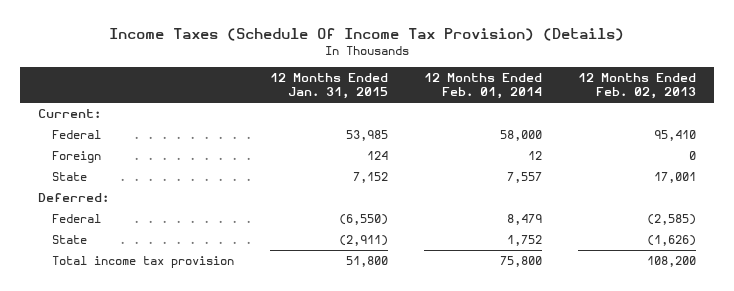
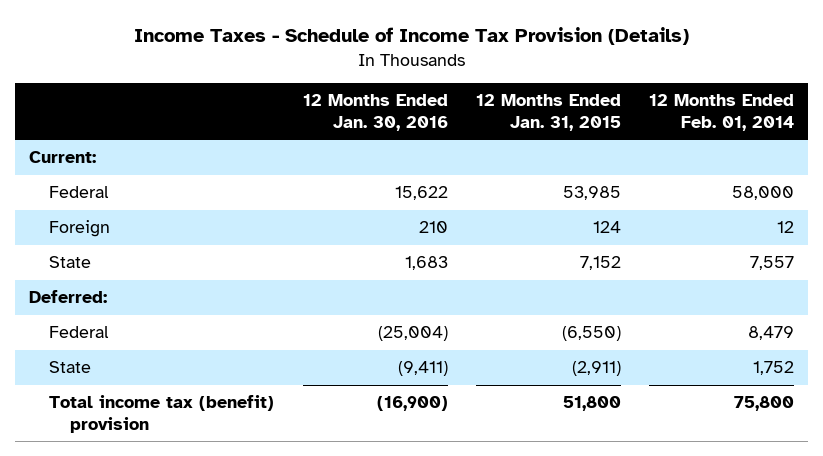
[108,27,624,41] Income Taxes (Schedule Of Income Tax Provision) (Details) -> [133,27,689,46] Income Taxes - Schedule of Income Tax Provision (Details)
[577,72,696,100] 12 Months Ended Feb. 02, 2013 -> none
none -> [302,94,448,131] 12 Months Ended Jan. 30, 2016
[51,255,234,268] Total income tax provision -> [49,395,275,433] Total income tax (benefit) provision

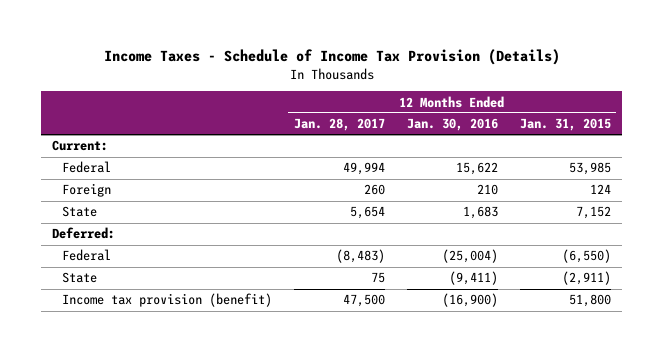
[649,94,795,131] 12 Months Ended Feb. 01, 2014 -> none
none -> [293,118,385,132] Jan. 28, 2017
[49,395,275,433] Total income tax (benefit) provision -> [61,293,272,308] Income tax provision (benefit)

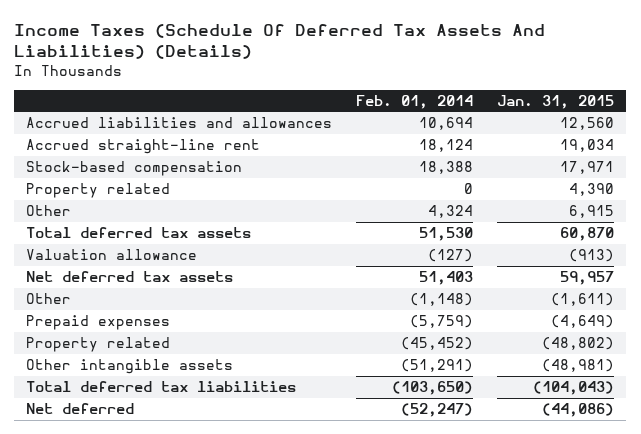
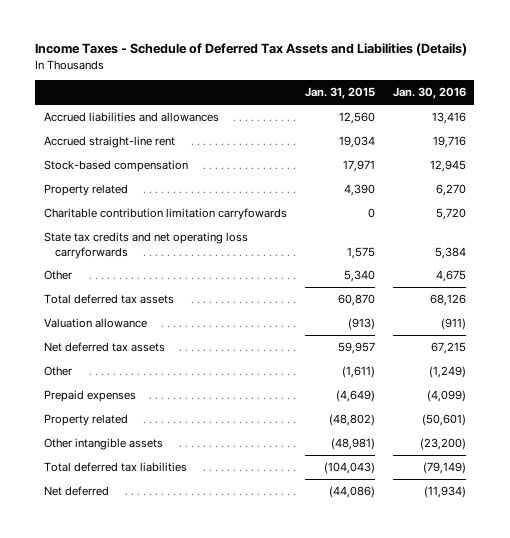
[14,23,546,60] Income Taxes (Schedule Of Deferred Tax Assets And Liabilities) (Details) -> [35,43,468,57] Income Taxes - Schedule of Deferred Tax Assets and Liabilities (Details)
[356,94,474,109] Feb. 01, 2014 -> none
none -> [392,87,466,100] Jan. 30, 2016
none -> [44,207,288,220] Charitable contribution limitation carryfowards
none -> [44,231,249,259] State tax credits and net operating loss carryforwards
[569,205,615,219] 6,915 -> [343,269,375,282] 5,340

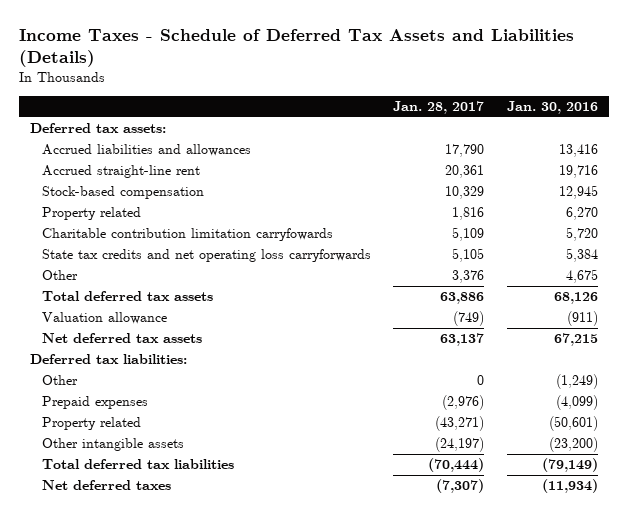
[304,87,375,100] Jan. 31, 2015 -> none
none -> [393,101,485,115] Jan. 28, 2017
none -> [29,123,166,134] Deferred tax assets:
none -> [29,354,187,365] Deferred tax liabilities:
[44,485,110,496] Net deferred -> [41,480,171,491] Net deferred taxes

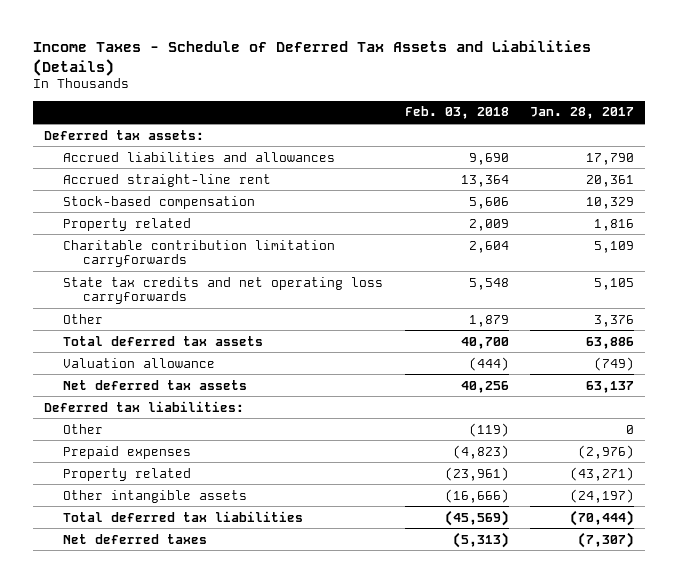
[506,101,598,115] Jan. 30, 2016 -> none
none -> [404,106,509,120] Feb. 03, 2018
[41,228,333,242] Charitable contribution limitation carryfowards -> [63,239,336,267] Charitable contribution limitation carryforwards

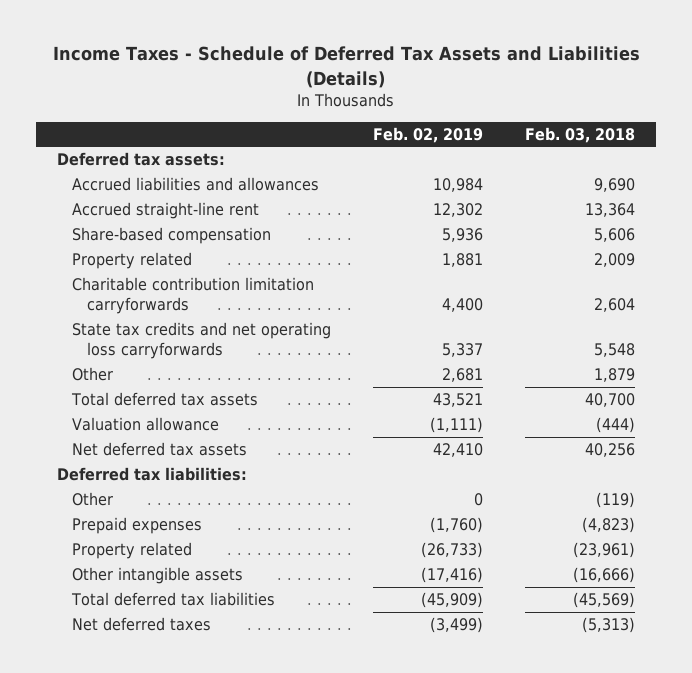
[530,107,635,120] Jan. 28, 2017 -> none
none -> [372,126,483,143] Feb. 02, 2019
[63,195,256,209] Stock-based compensation -> [71,227,271,245] Share-based compensation

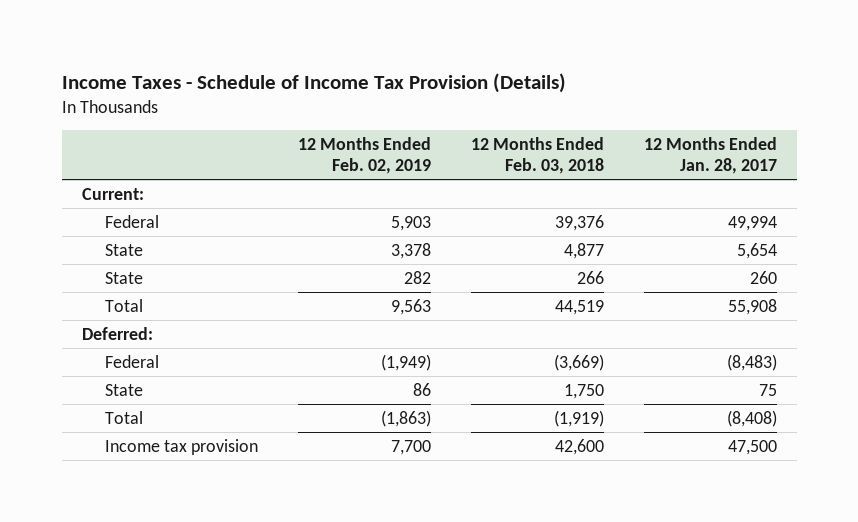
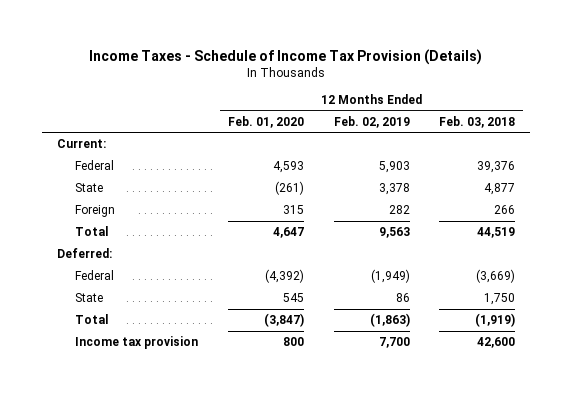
[643,137,777,174] 12 Months Ended Jan. 28, 2017 -> none
none -> [227,116,304,129] Feb. 01, 2020
[104,271,143,284] State -> [74,205,115,218] Foreign

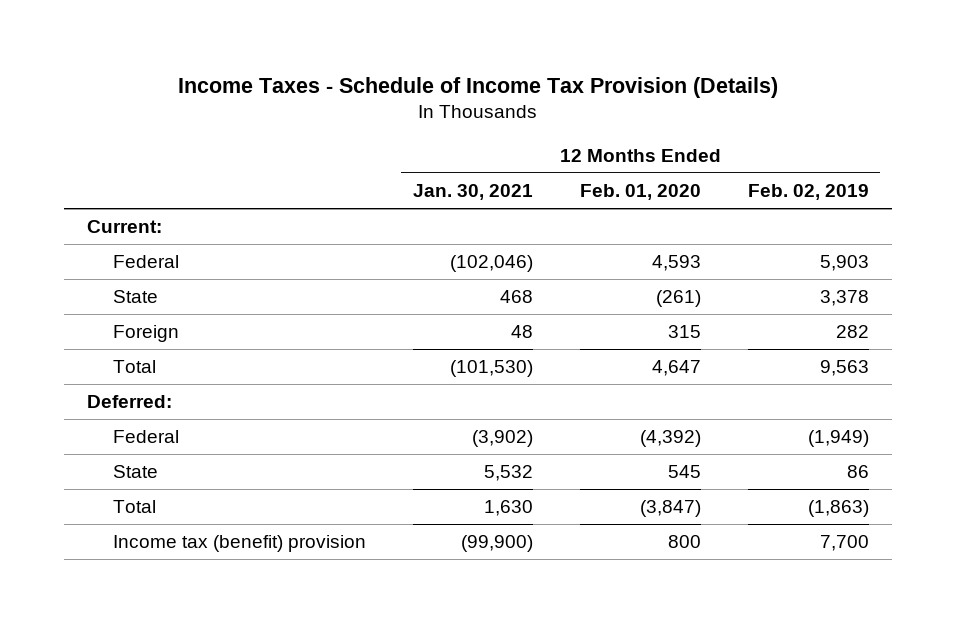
[439,116,516,129] Feb. 03, 2018 -> none
none -> [412,184,533,201] Jan. 30, 2021
[74,336,198,350] Income tax provision -> [112,535,366,553] Income tax (benefit) provision

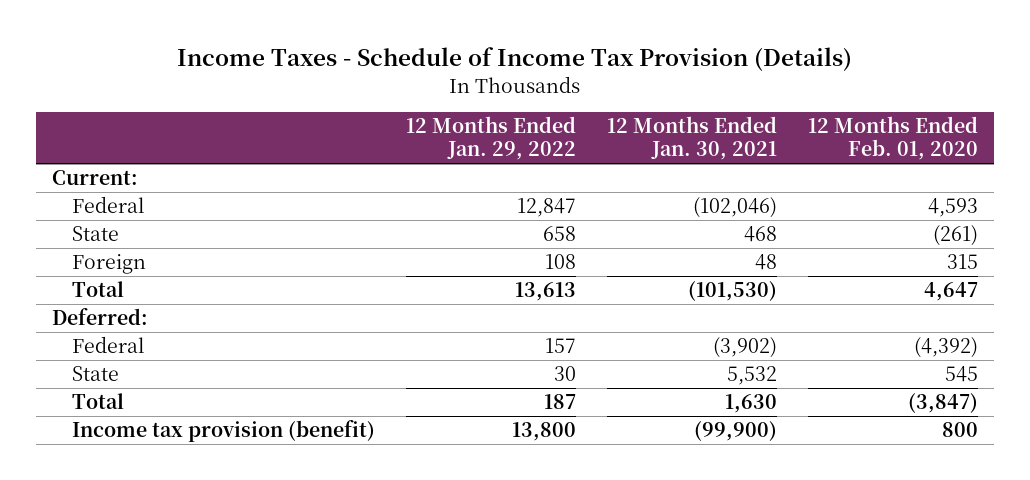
[747,184,869,201] Feb. 02, 2019 -> none
none -> [405,116,576,161] 12 Months Ended Jan. 29, 2022
[112,535,366,553] Income tax (benefit) provision -> [71,420,375,443] Income tax provision (benefit)

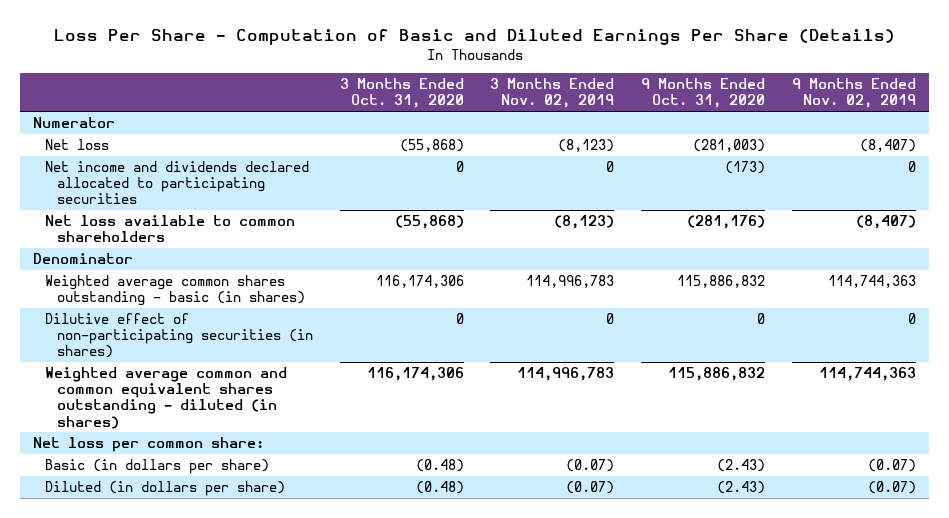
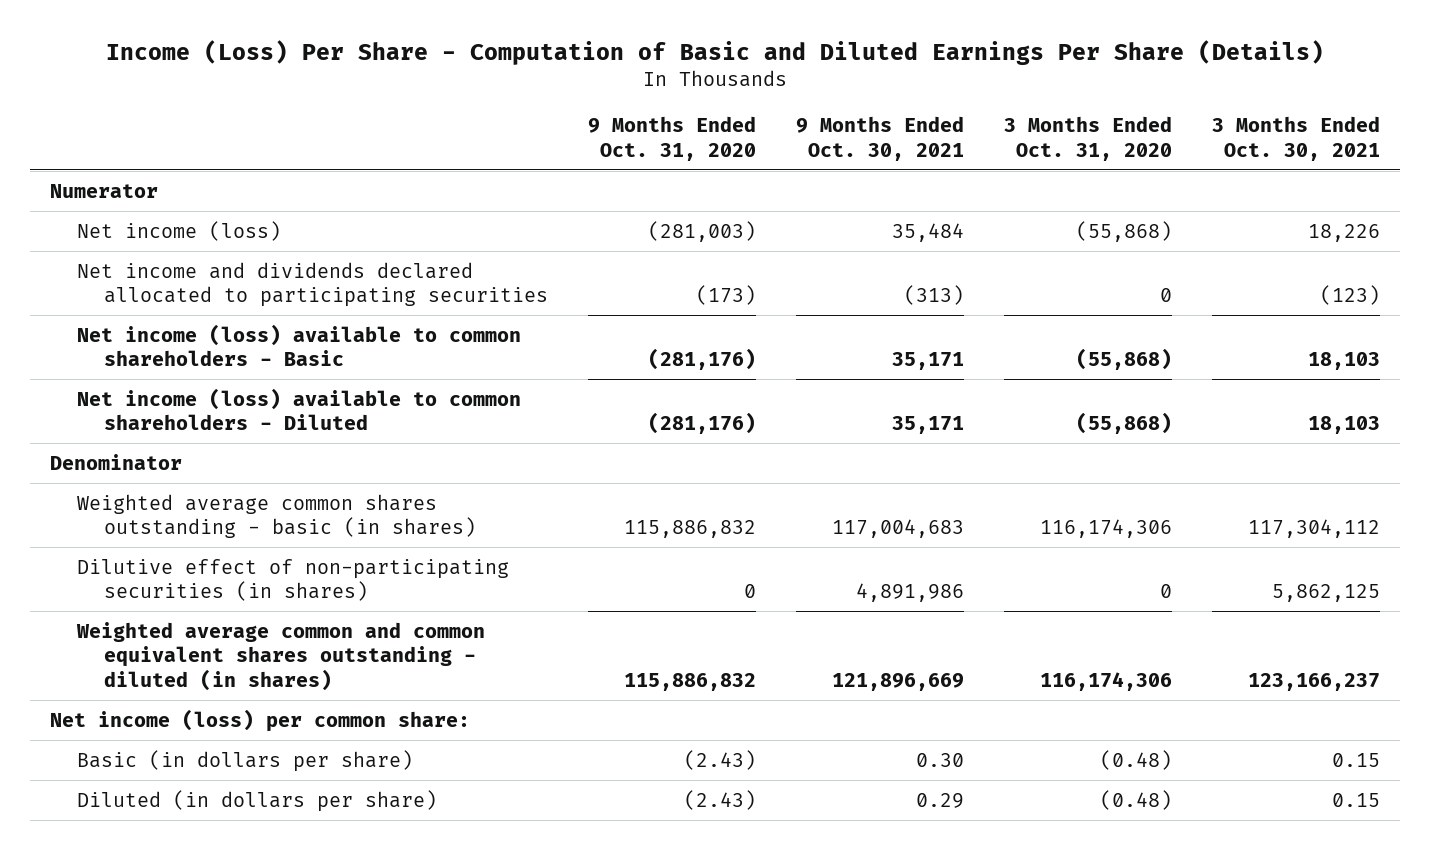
[53,29,895,46] Loss Per Share - Computation of Basic and Diluted Earnings Per Share (Details) -> [105,39,1324,65] Income (Loss) Per Share - Computation of Basic and Diluted Earnings Per Share (Details)
[490,78,615,109] 3 Months Ended Nov. 02, 2019 -> none
[791,78,916,109] 9 Months Ended Nov. 02, 2019 -> none
none -> [795,116,964,161] 9 Months Ended Oct. 30, 2021
none -> [1212,116,1381,161] 3 Months Ended Oct. 30, 2021
[45,139,110,151] Net loss -> [76,220,281,241] Net income (loss)
[45,215,296,243] Net loss available to common shareholders -> [76,323,521,367] Net income (loss) available to common shareholders - Basic
none -> [76,387,521,431] Net income (loss) available to common shareholders - Diluted
[33,437,265,453] Net loss per common share: -> [49,708,470,732] Net income (loss) per common share:

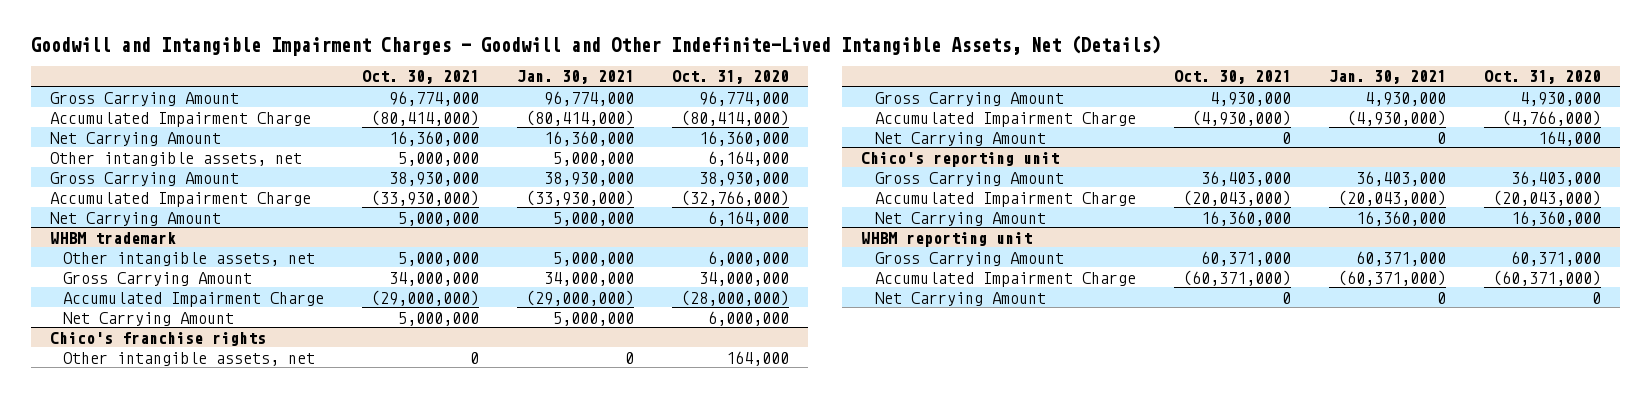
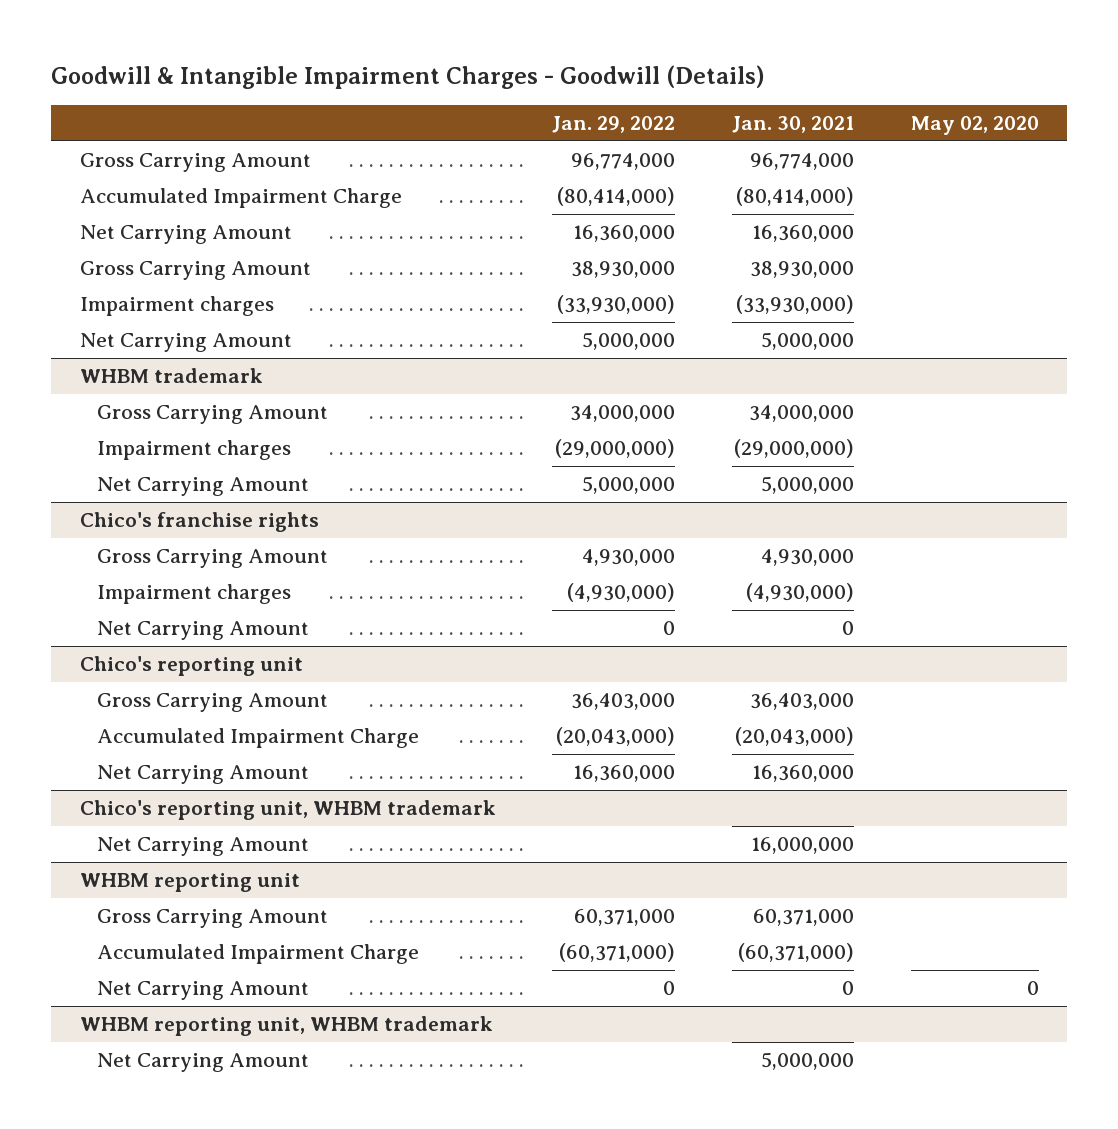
[30,34,1161,56] Goodwill and Intangible Impairment Charges - Goodwill and Other Indefinite-Lived Intangible Assets, Net (Details) -> [51,64,766,89] Goodwill & Intangible Impairment Charges - Goodwill (Details)
[362,70,480,85] Oct. 30, 2021 -> none
[672,70,790,85] Oct. 31, 2020 -> none
none -> [552,115,676,133] Jan. 29, 2022
none -> [910,115,1039,135] May 02, 2020
[49,151,302,166] Other intangible assets, net -> none
[49,191,311,207] Accumulated Impairment Charge -> [79,296,274,317] Impairment charges
[63,251,316,266] Other intangible assets, net -> none
[63,291,325,307] Accumulated Impairment Charge -> [97,440,292,461] Impairment charges
[63,351,316,366] Other intangible assets, net -> none
[874,111,1136,127] Accumulated Impairment Charge -> [97,584,292,605] Impairment charges
none -> [79,800,496,821] Chico's reporting unit, WHBM trademark
none -> [97,837,310,857] Net Carrying Amount
none -> [79,1016,493,1037] WHBM reporting unit, WHBM trademark
none -> [97,1053,310,1073] Net Carrying Amount

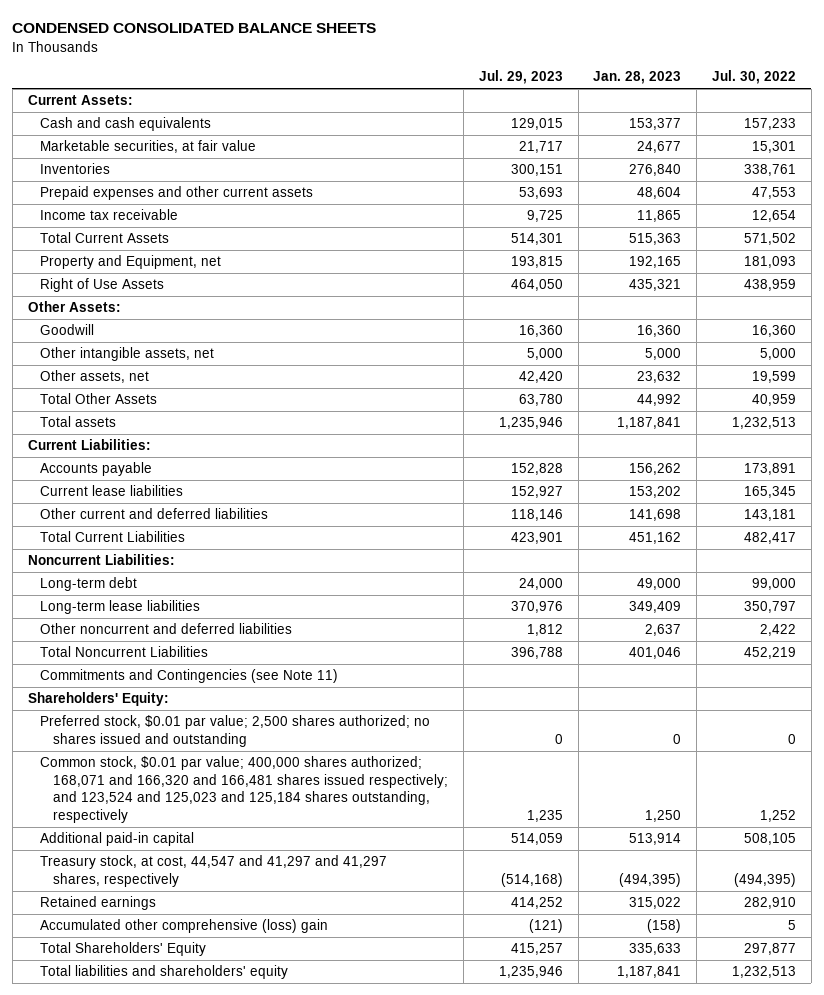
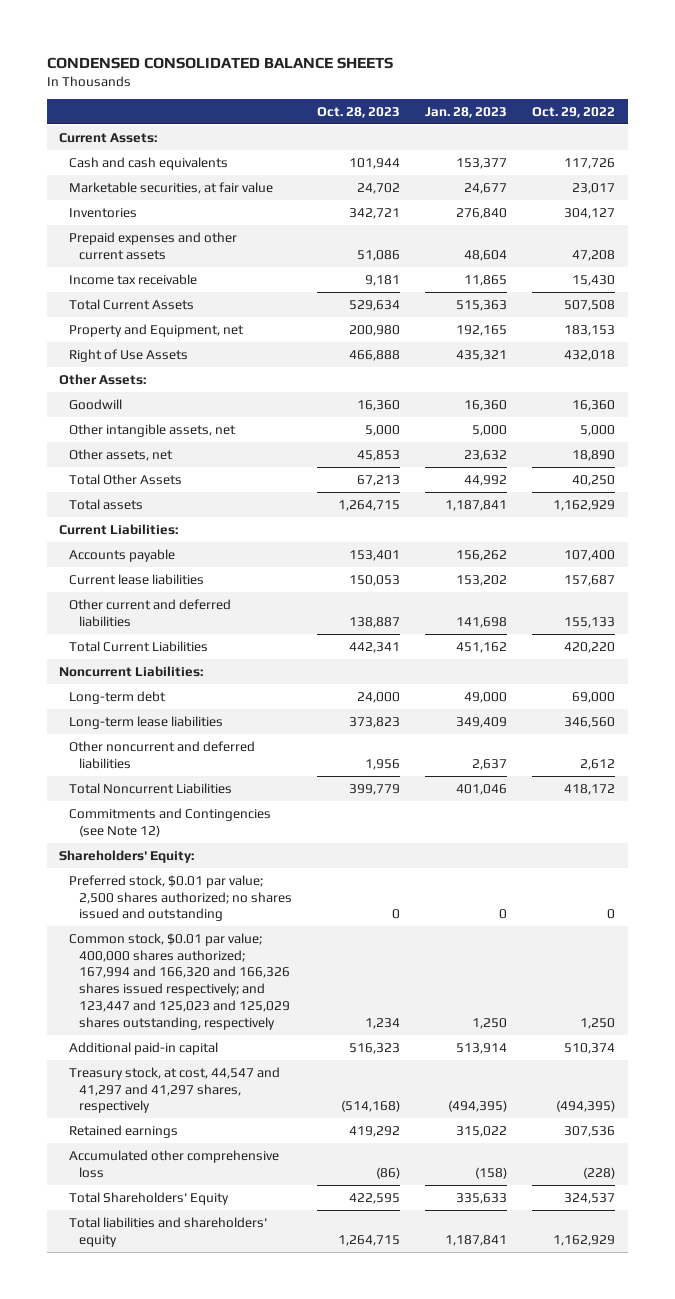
[478,70,563,85] Jul. 29, 2023 -> none
[712,70,797,85] Jul. 30, 2022 -> none
none -> [316,106,400,118] Oct. 28, 2023
none -> [532,106,616,118] Oct. 29, 2022
[40,669,339,684] Commitments and Contingencies (see Note 11) -> [69,807,272,837] Commitments and Contingencies (see Note 12)
[40,756,449,823] Common stock, $0.01 par value; 400,000 shares authorized; 168,071 and 166,320 and 166,481 shares issued respectively; and 123,524 and 125,023 and 125,184 shares outstanding, respectively -> [69,932,290,1030] Common stock, $0.01 par value; 400,000 shares authorized; 167,994 and 166,320 and 166,326 shares issued respectively; and 123,447 and 125,023 and 125,029 shares outstanding, respectively
[40,919,329,934] Accumulated other comprehensive (loss) gain -> [69,1149,280,1178] Accumulated other comprehensive loss

